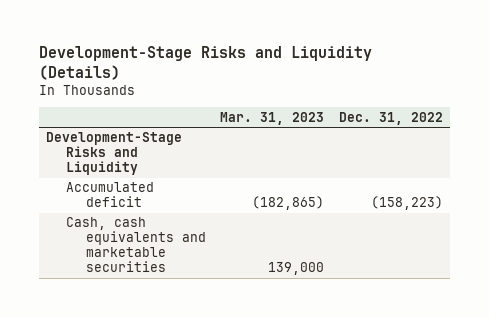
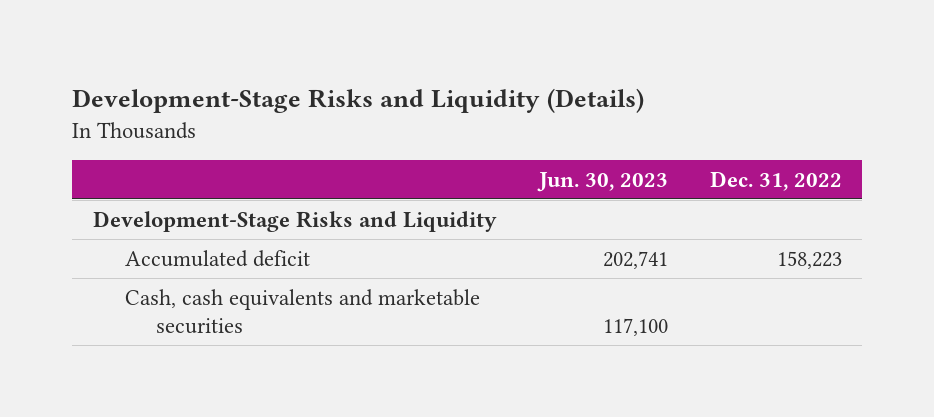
[220,111,325,125] Mar. 31, 2023 -> none
none -> [536,172,668,193] Jun. 30, 2023
[370,196,443,211] (158,223) -> [776,250,842,269] 158,223

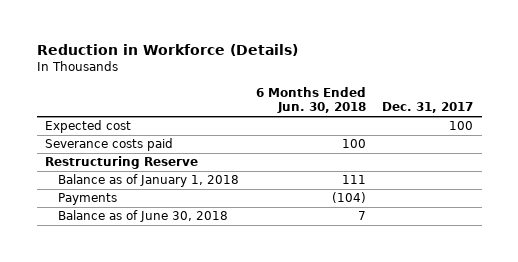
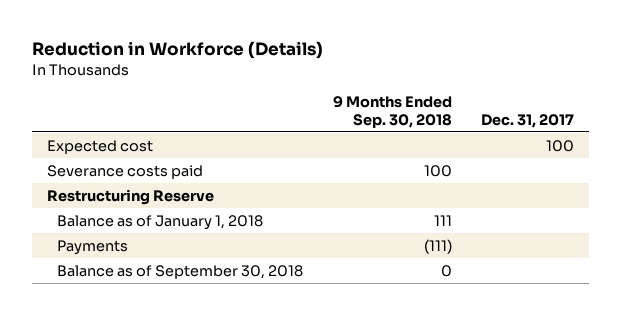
[255,86,366,114] 6 Months Ended Jun. 30, 2018 -> none
none -> [332,96,452,128] 9 Months Ended Sep. 30, 2018
[58,210,229,223] Balance as of June 30, 2018 -> [57,264,304,279] Balance as of September 30, 2018

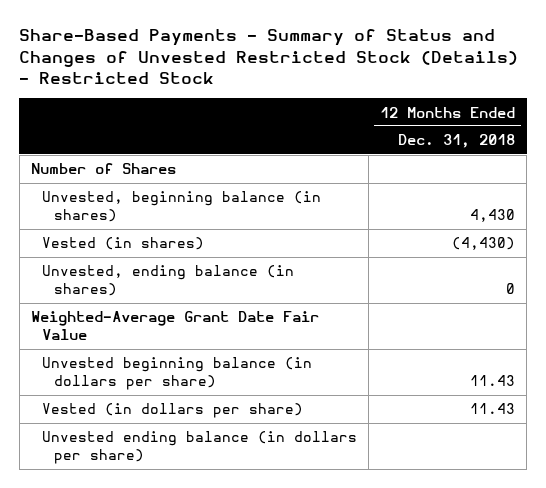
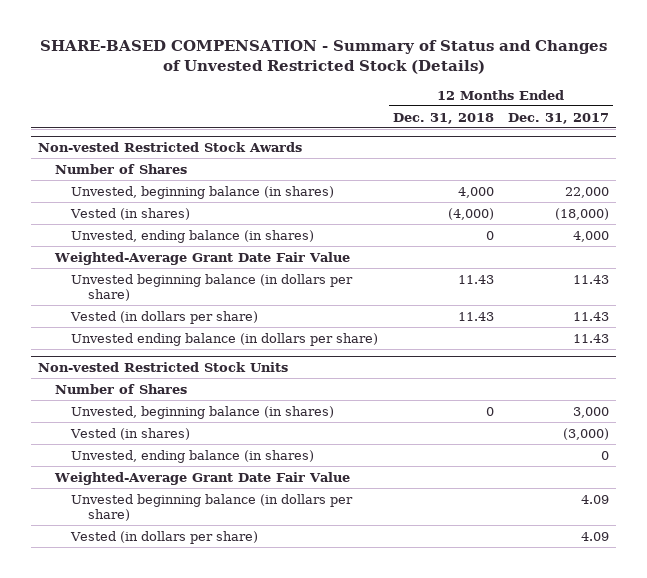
[19,29,519,85] Share-Based Payments - Summary of Status and Changes of Unvested Restricted Stock (Details) - Restricted Stock -> [39,39,607,75] SHARE-BASED COMPENSATION - Summary of Status and Changes of Unvested Restricted Stock (Details)
none -> [508,112,610,124] Dec. 31, 2017
none -> [37,142,302,153] Non-vested Restricted Stock Awards
[470,209,516,223] 4,430 -> [457,186,494,198] 4,000
[452,237,516,251] (4,430) -> [447,207,494,220] (4,000)
none -> [37,362,288,373] Non-vested Restricted Stock Units
none -> [54,383,187,394] Number of Shares
none -> [71,405,335,419] Unvested, beginning balance (in shares)
none -> [70,427,191,440] Vested (in shares)
none -> [71,449,315,463] Unvested, ending balance (in shares)
none -> [53,471,350,485] Weighted-Average Grant Date Fair Value
none -> [71,493,354,521] Unvested beginning balance (in dollars per share)
none -> [70,530,259,544] Vested (in dollars per share)

